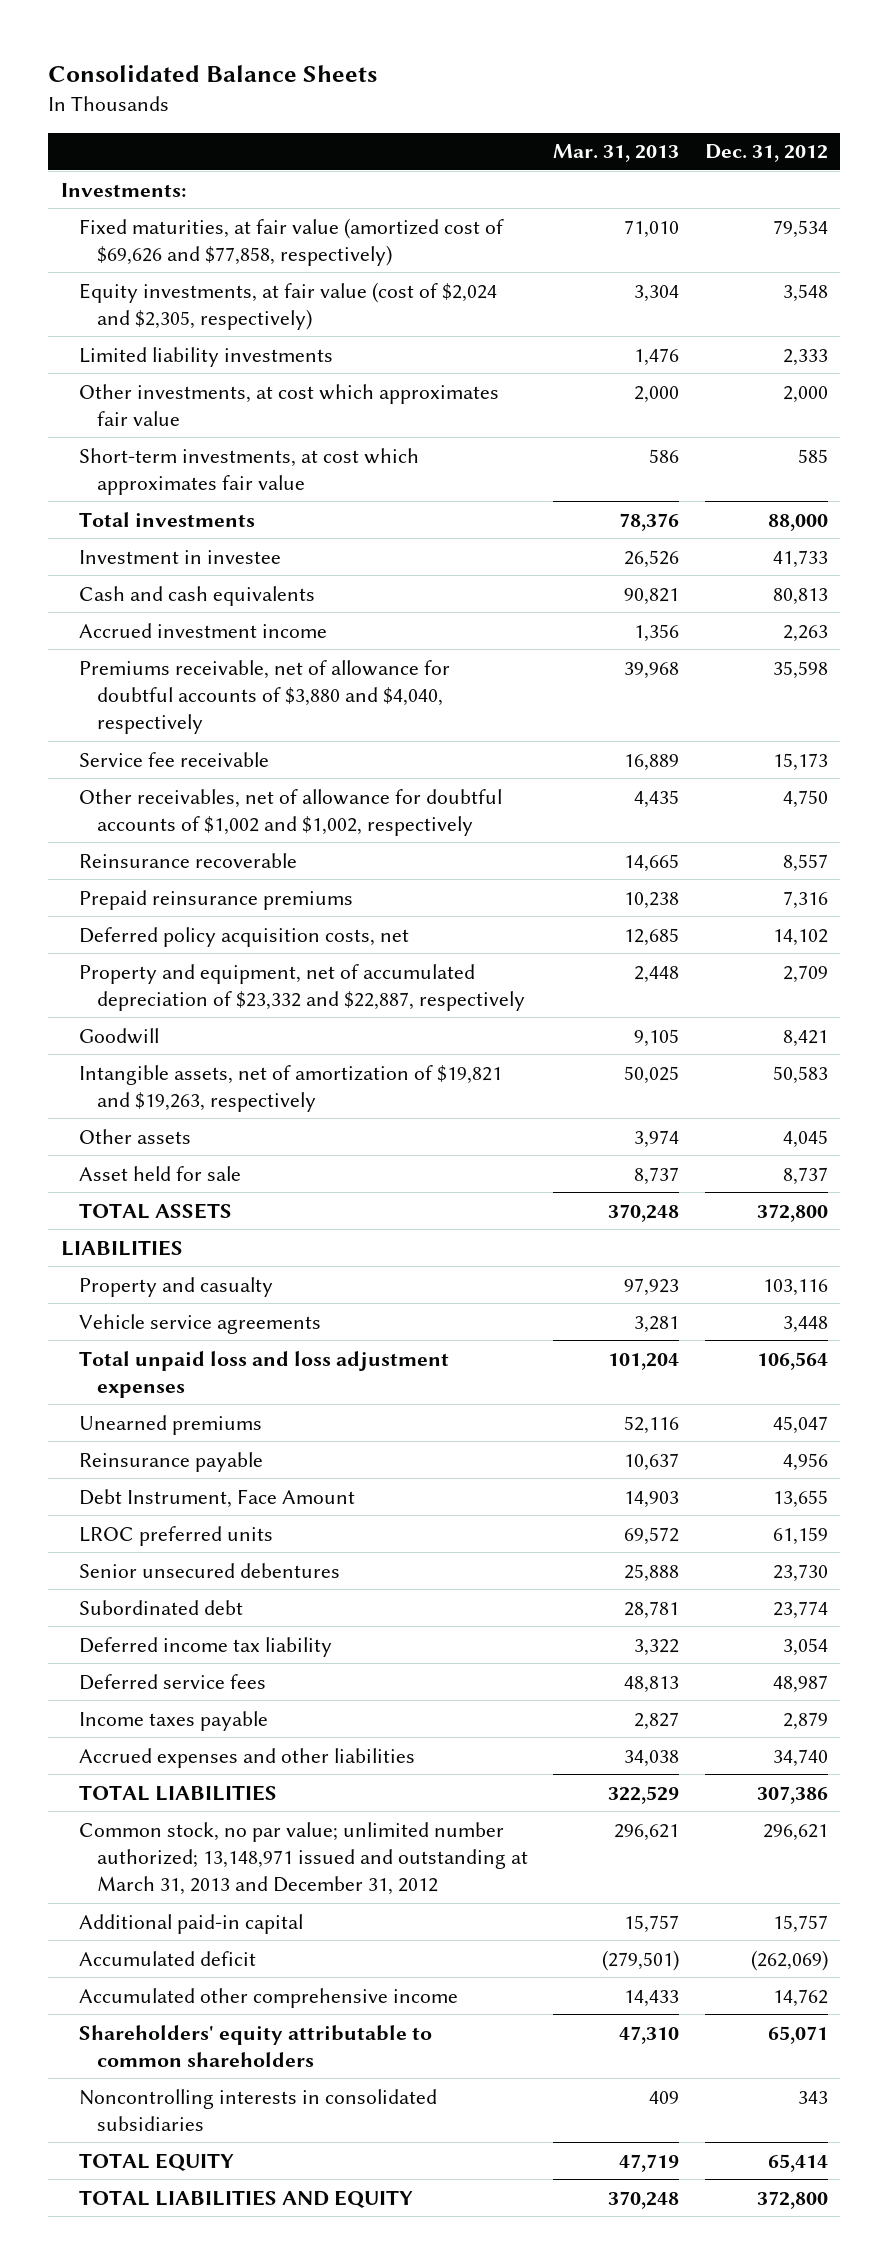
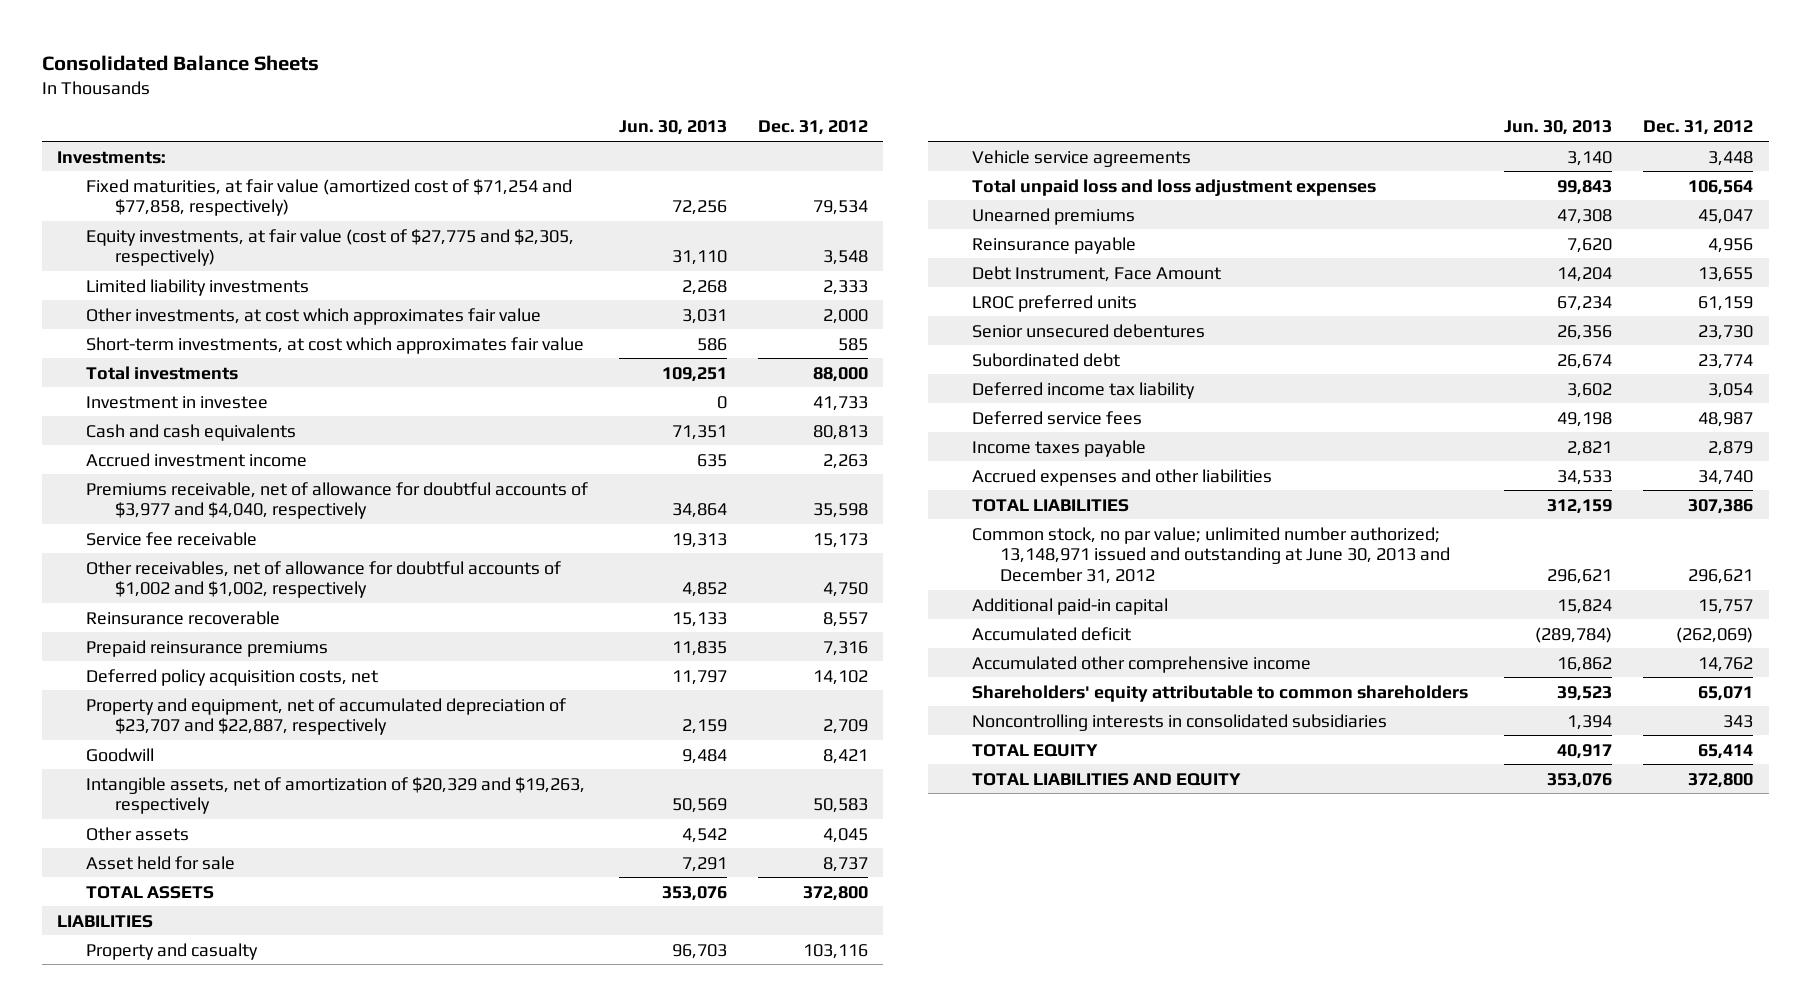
[553,144,680,163] Mar. 31, 2013 -> none
none -> [618,120,727,136] Jun. 30, 2013
[78,217,504,266] Fixed maturities, at fair value (amortized cost of $69,626 and $77,858, respectively) -> [86,178,573,217] Fixed maturities, at fair value (amortized cost of $71,254 and $77,858, respectively)
[78,281,497,330] Equity investments, at fair value (cost of $2,024 and $2,305, respectively) -> [86,228,575,267] Equity investments, at fair value (cost of $27,775 and $2,305, respectively)
[78,659,450,735] Premiums receivable, net of allowance for doubtful accounts of $3,880 and $4,040, respectively -> [86,481,589,520] Premiums receivable, net of allowance for doubtful accounts of $3,977 and $4,040, respectively
[78,963,525,1011] Property and equipment, net of accumulated depreciation of $23,332 and $22,887, respectively -> [86,697,567,736] Property and equipment, net of accumulated depreciation of $23,707 and $22,887, respectively
[78,1064,502,1112] Intangible assets, net of amortization of $19,821 and $19,263, respectively -> [86,776,586,815] Intangible assets, net of amortization of $20,329 and $19,263, respectively
[78,1821,528,1896] Common stock, no par value; unlimited number authorized; 13,148,971 issued and outstanding at March 31, 2013 and December 31, 2012 -> [971,526,1451,585] Common stock, no par value; unlimited number authorized; 13,148,971 issued and outstanding at June 30, 2013 and December 31, 2012

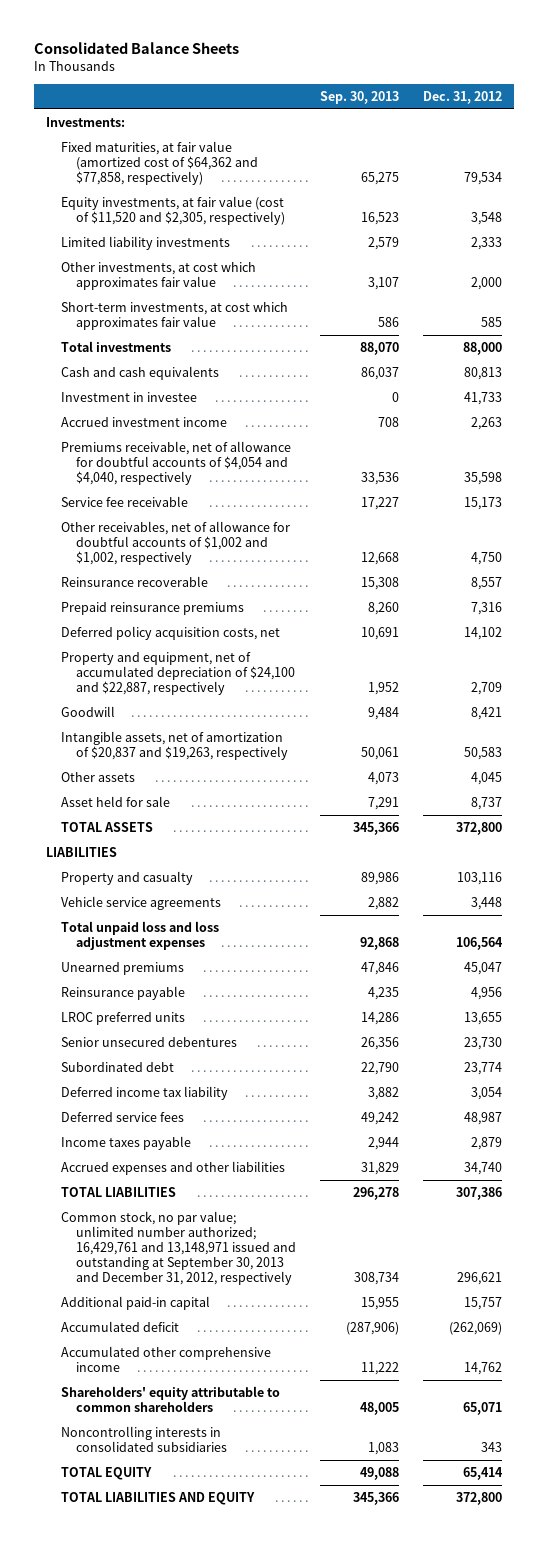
[618,120,727,136] Jun. 30, 2013 -> none
none -> [319,90,399,104] Sep. 30, 2013
[86,178,573,217] Fixed maturities, at fair value (amortized cost of $71,254 and $77,858, respectively) -> [61,141,258,186] Fixed maturities, at fair value (amortized cost of $64,362 and $77,858, respectively)
[86,228,575,267] Equity investments, at fair value (cost of $27,775 and $2,305, respectively) -> [61,196,285,226] Equity investments, at fair value (cost of $11,520 and $2,305, respectively)
[86,395,269,409] Investment in investee -> [61,392,198,403] Investment in investee
[86,481,589,520] Premiums receivable, net of allowance for doubtful accounts of $3,977 and $4,040, respectively -> [61,441,292,486] Premiums receivable, net of allowance for doubtful accounts of $4,054 and $4,040, respectively
[86,697,567,736] Property and equipment, net of accumulated depreciation of $23,707 and $22,887, respectively -> [61,652,295,696] Property and equipment, net of accumulated depreciation of $24,100 and $22,887, respectively
[86,776,586,815] Intangible assets, net of amortization of $20,329 and $19,263, respectively -> [61,731,288,761] Intangible assets, net of amortization of $20,837 and $19,263, respectively
[971,294,1137,312] LROC preferred units -> none
[971,265,1221,282] Debt Instrument, Face Amount -> [61,1012,186,1026] LROC preferred units
[971,526,1451,585] Common stock, no par value; unlimited number authorized; 13,148,971 issued and outstanding at June 30, 2013 and December 31, 2012 -> [61,1211,296,1286] Common stock, no par value; unlimited number authorized; 16,429,761 and 13,148,971 issued and outstanding at September 30, 2013 and December 31, 2012, respectively

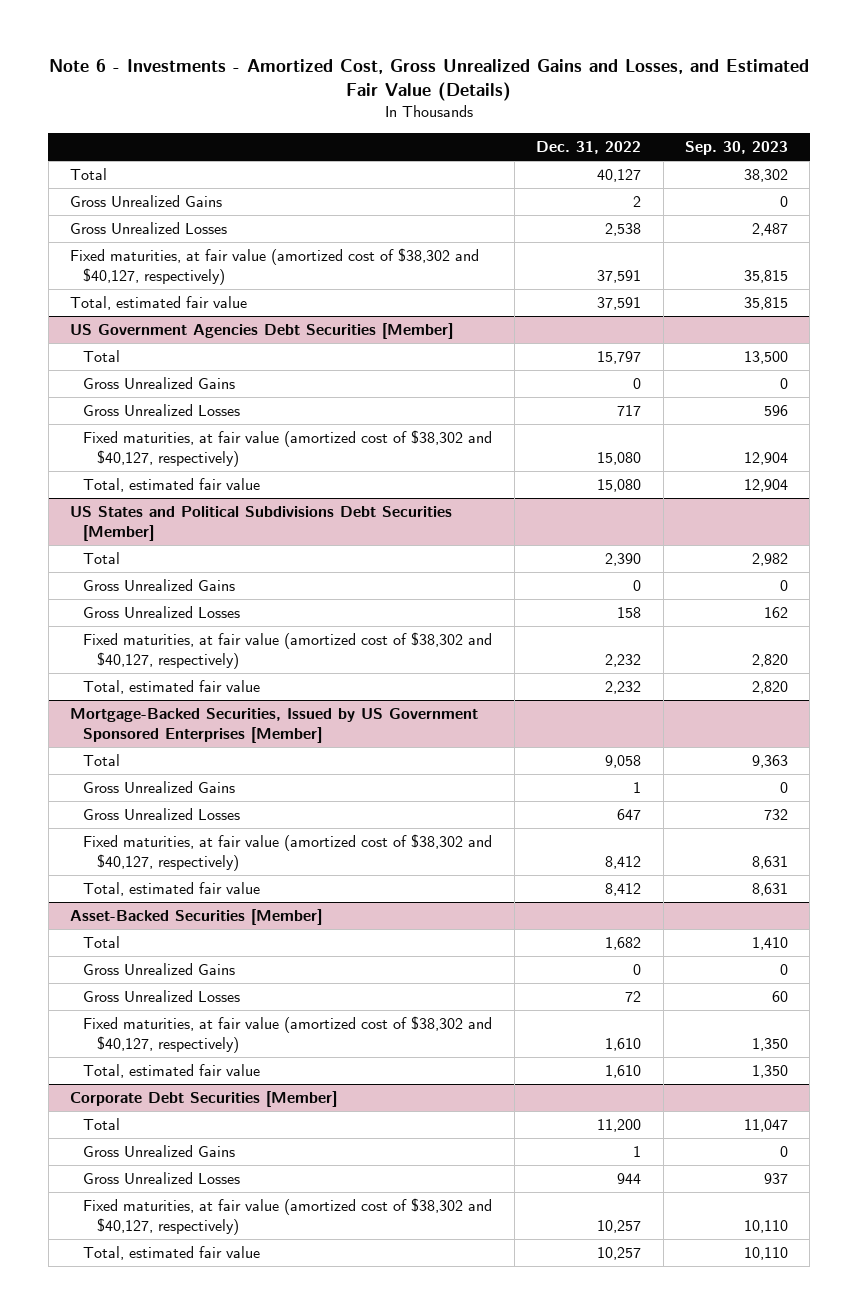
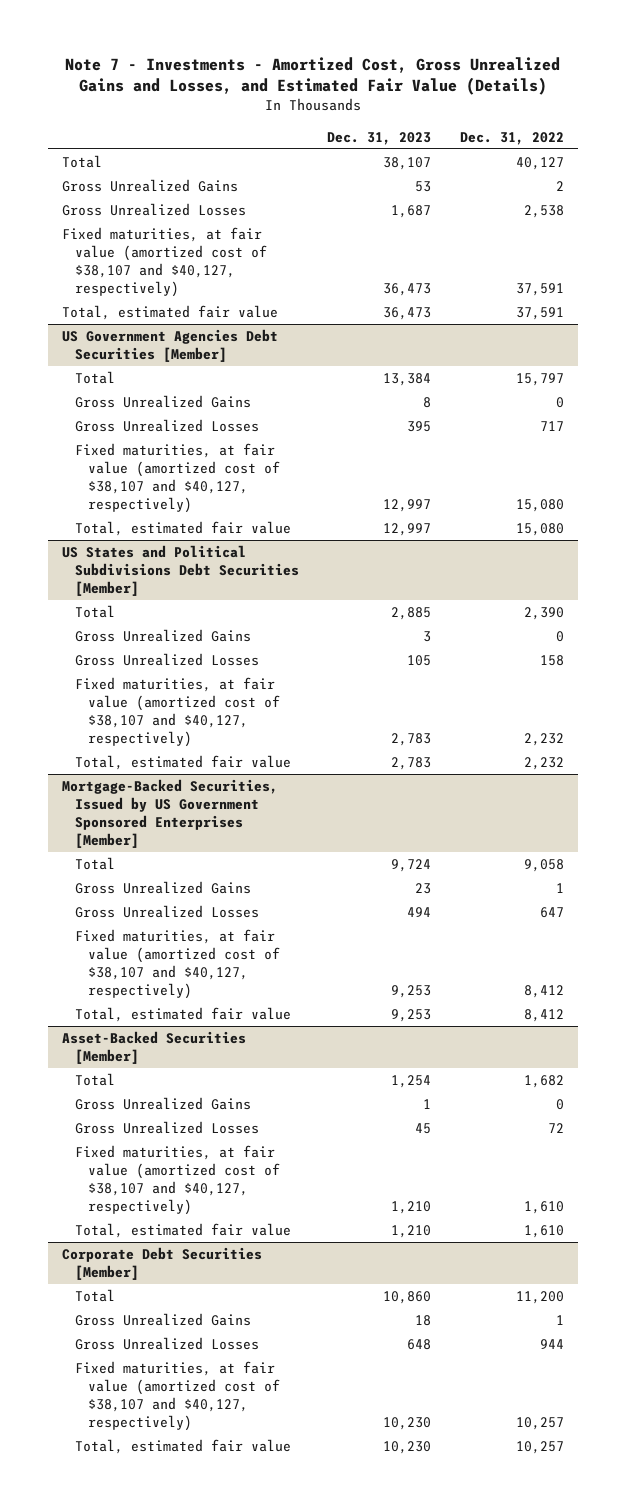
[49,59,810,102] Note 6 - Investments - Amortized Cost, Gross Unrealized Gains and Losses, and Estimated Fair Value (Details) -> [64,56,560,96] Note 7 - Investments - Amortized Cost, Gross Unrealized Gains and Losses, and Estimated Fair Value (Details)
[684,140,788,155] Sep. 30, 2023 -> none
none -> [327,131,432,145] Dec. 31, 2023
[70,248,480,285] Fixed maturities, at fair value (amortized cost of $38,302 and $40,127, respectively) -> [62,227,268,297] Fixed maturities, at fair value (amortized cost of $38,107 and $40,127, respectively)
[83,430,493,467] Fixed maturities, at fair value (amortized cost of $38,302 and $40,127, respectively) -> [75,443,280,513] Fixed maturities, at fair value (amortized cost of $38,107 and $40,127, respectively)
[83,632,493,669] Fixed maturities, at fair value (amortized cost of $38,302 and $40,127, respectively) -> [75,677,280,747] Fixed maturities, at fair value (amortized cost of $38,107 and $40,127, respectively)
[83,834,493,871] Fixed maturities, at fair value (amortized cost of $38,302 and $40,127, respectively) -> [75,929,280,999] Fixed maturities, at fair value (amortized cost of $38,107 and $40,127, respectively)
[83,1016,493,1053] Fixed maturities, at fair value (amortized cost of $38,302 and $40,127, respectively) -> [75,1145,280,1215] Fixed maturities, at fair value (amortized cost of $38,107 and $40,127, respectively)
[83,1198,493,1235] Fixed maturities, at fair value (amortized cost of $38,302 and $40,127, respectively) -> [75,1361,280,1431] Fixed maturities, at fair value (amortized cost of $38,107 and $40,127, respectively)

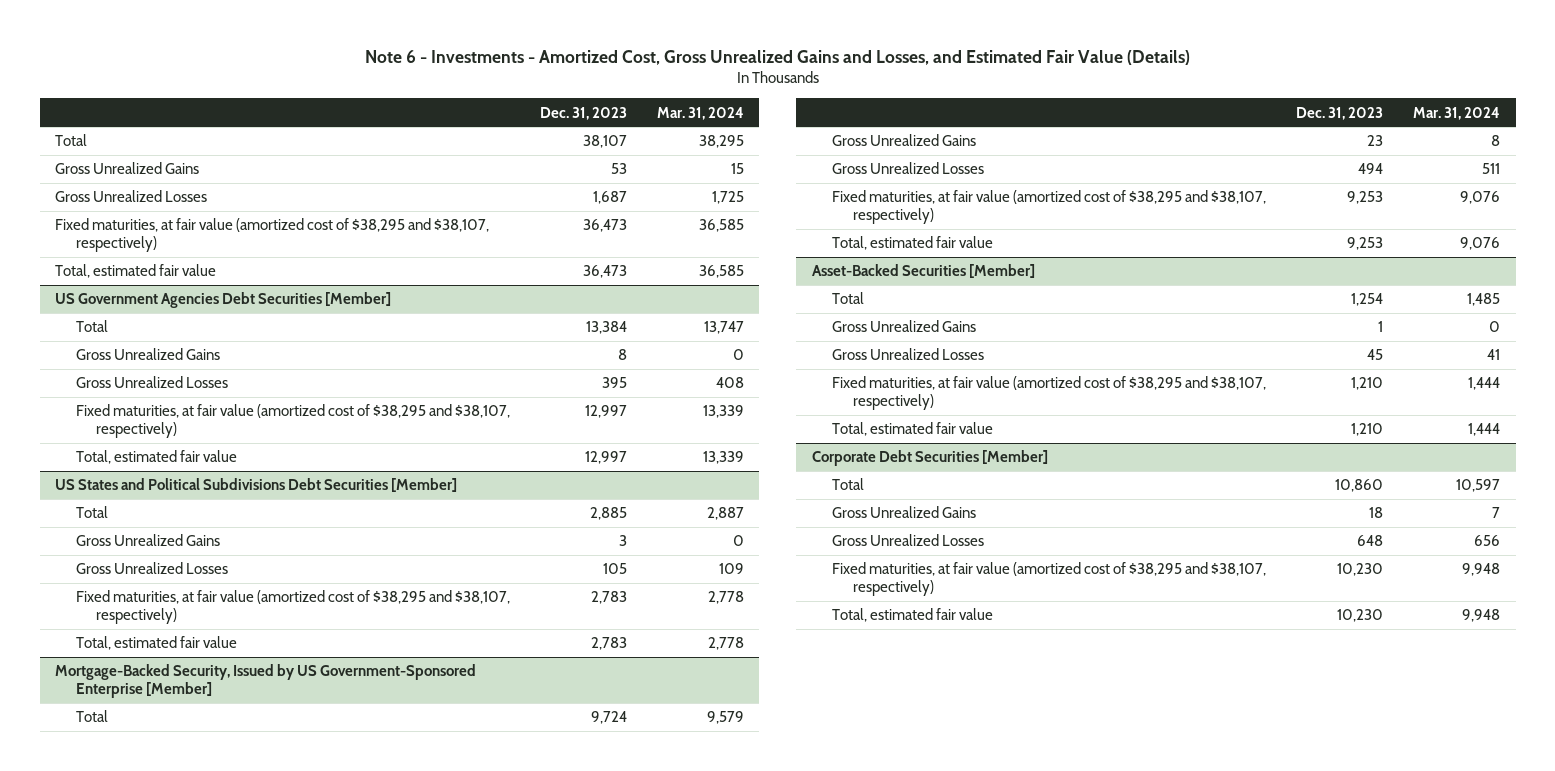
[64,56,560,96] Note 7 - Investments - Amortized Cost, Gross Unrealized Gains and Losses, and Estimated Fair Value (Details) -> [364,50,1190,66] Note 6 - Investments - Amortized Cost, Gross Unrealized Gains and Losses, and Estimated Fair Value (Details)
[459,131,564,145] Dec. 31, 2022 -> none
none -> [656,106,744,120] Mar. 31, 2024
[62,227,268,297] Fixed maturities, at fair value (amortized cost of $38,107 and $40,127, respectively) -> [54,218,489,253] Fixed maturities, at fair value (amortized cost of $38,295 and $38,107, respectively)
[75,443,280,513] Fixed maturities, at fair value (amortized cost of $38,107 and $40,127, respectively) -> [75,404,510,439] Fixed maturities, at fair value (amortized cost of $38,295 and $38,107, respectively)
[75,677,280,747] Fixed maturities, at fair value (amortized cost of $38,107 and $40,127, respectively) -> [75,590,510,625] Fixed maturities, at fair value (amortized cost of $38,295 and $38,107, respectively)
[62,779,279,848] Mortgage-Backed Securities, Issued by US Government Sponsored Enterprises [Member] -> [54,664,476,699] Mortgage-Backed Security, Issued by US Government-Sponsored Enterprise [Member]
[75,929,280,999] Fixed maturities, at fair value (amortized cost of $38,107 and $40,127, respectively) -> [832,190,1267,225] Fixed maturities, at fair value (amortized cost of $38,295 and $38,107, respectively)
[75,1145,280,1215] Fixed maturities, at fair value (amortized cost of $38,107 and $40,127, respectively) -> [832,376,1267,411] Fixed maturities, at fair value (amortized cost of $38,295 and $38,107, respectively)
[75,1361,280,1431] Fixed maturities, at fair value (amortized cost of $38,107 and $40,127, respectively) -> [832,562,1267,597] Fixed maturities, at fair value (amortized cost of $38,295 and $38,107, respectively)

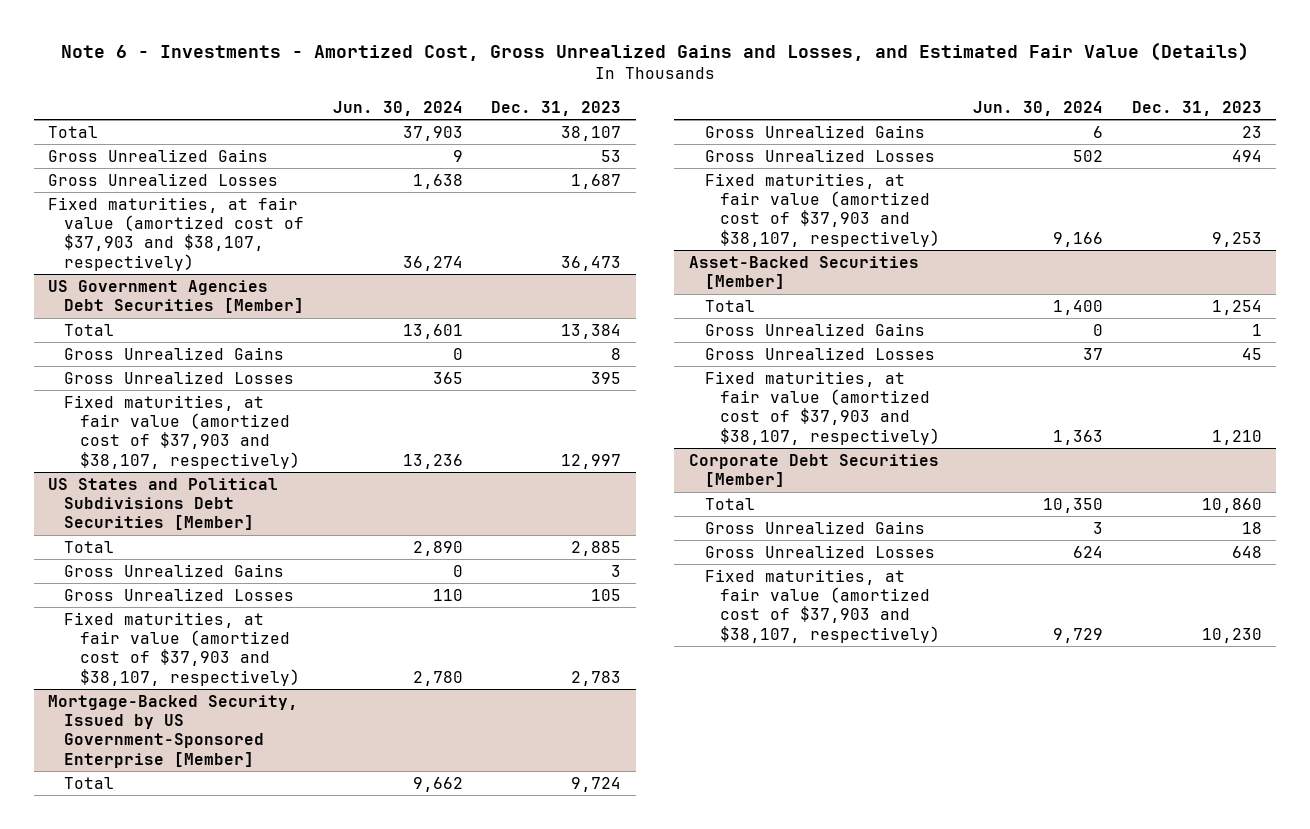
[656,106,744,120] Mar. 31, 2024 -> none
none -> [332,100,463,116] Jun. 30, 2024
[54,264,216,279] Total, estimated fair value -> none
[54,218,489,253] Fixed maturities, at fair value (amortized cost of $38,295 and $38,107, respectively) -> [48,196,305,271] Fixed maturities, at fair value (amortized cost of $37,903 and $38,107, respectively)
[75,450,237,465] Total, estimated fair value -> none
[75,404,510,439] Fixed maturities, at fair value (amortized cost of $38,295 and $38,107, respectively) -> [64,394,301,469] Fixed maturities, at fair value (amortized cost of $37,903 and $38,107, respectively)
[75,636,237,651] Total, estimated fair value -> none
[75,590,510,625] Fixed maturities, at fair value (amortized cost of $38,295 and $38,107, respectively) -> [64,611,301,686] Fixed maturities, at fair value (amortized cost of $37,903 and $38,107, respectively)
[832,236,994,251] Total, estimated fair value -> none
[832,190,1267,225] Fixed maturities, at fair value (amortized cost of $38,295 and $38,107, respectively) -> [704,172,941,247] Fixed maturities, at fair value (amortized cost of $37,903 and $38,107, respectively)
[832,422,994,437] Total, estimated fair value -> none
[832,376,1267,411] Fixed maturities, at fair value (amortized cost of $38,295 and $38,107, respectively) -> [704,370,941,445] Fixed maturities, at fair value (amortized cost of $37,903 and $38,107, respectively)
[832,608,994,623] Total, estimated fair value -> none
[832,562,1267,597] Fixed maturities, at fair value (amortized cost of $38,295 and $38,107, respectively) -> [704,568,941,643] Fixed maturities, at fair value (amortized cost of $37,903 and $38,107, respectively)

